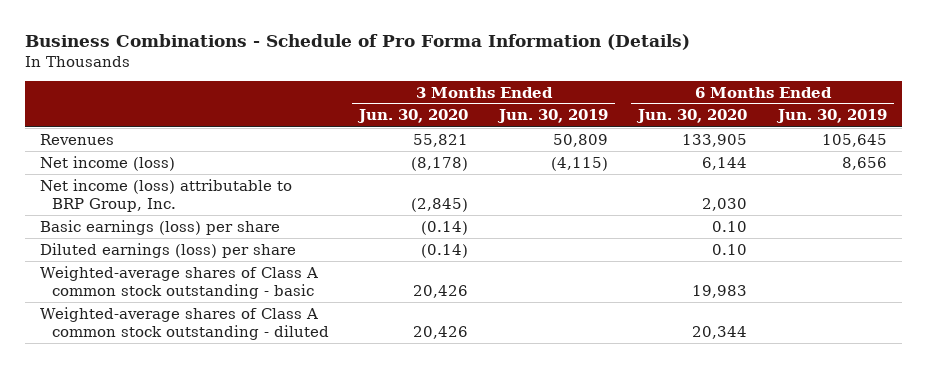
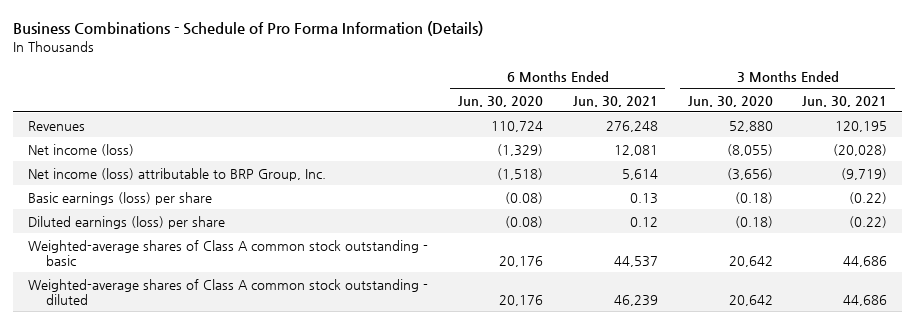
[496,109,608,124] Jun. 30, 2019 -> none
[775,109,887,124] Jun. 30, 2019 -> none
none -> [572,95,658,107] Jun. 30, 2021
none -> [802,95,888,107] Jun. 30, 2021
[413,133,469,147] 55,821 -> [728,120,773,132] 52,880
[682,133,748,147] 133,905 -> [490,120,543,132] 110,724
[411,156,469,171] (8,178) -> [726,143,773,156] (8,055)
[702,156,748,170] 6,144 -> [496,143,543,156] (1,329)
[411,197,469,212] (2,845) -> [726,167,773,180] (3,656)
[702,197,748,211] 2,030 -> [496,167,543,180] (1,518)
[421,220,469,235] (0.14) -> [734,191,773,204] (0.18)
[712,220,748,232] 0.10 -> [504,191,543,204] (0.08)
[421,243,469,258] (0.14) -> [734,215,773,228] (0.18)
[712,243,748,255] 0.10 -> [504,215,543,228] (0.08)
[413,284,469,298] 20,426 -> [728,256,773,268] 20,642
[692,284,748,298] 19,983 -> [498,256,543,268] 20,176
[413,325,469,339] 20,426 -> [728,295,773,307] 20,642
[692,325,748,339] 20,344 -> [498,295,543,307] 20,176

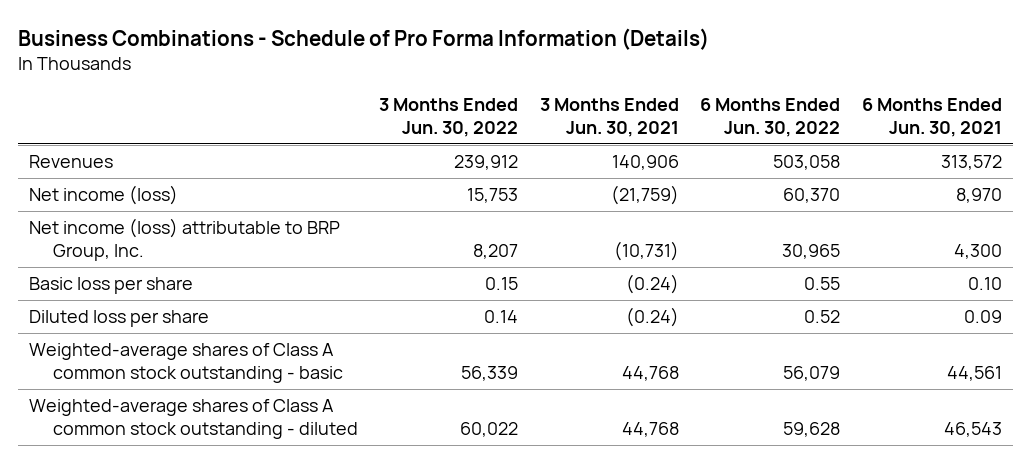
[457,95,543,107] Jun. 30, 2020 -> none
[687,95,773,107] Jun. 30, 2020 -> none
none -> [379,98,519,137] 3 Months Ended Jun. 30, 2022
none -> [700,98,841,137] 6 Months Ended Jun. 30, 2022
[605,120,658,132] 276,248 -> [940,155,1002,171] 313,572
[835,120,888,132] 120,195 -> [611,155,679,171] 140,906
[613,144,658,156] 12,081 -> [955,188,1002,204] 8,970
[833,143,888,156] (20,028) -> [610,185,679,206] (21,759)
[621,168,658,180] 5,614 -> [953,243,1002,259] 4,300
[841,167,888,180] (9,719) -> [613,240,679,261] (10,731)
[27,191,212,205] Basic earnings (loss) per share -> [28,277,193,295] Basic loss per share
[629,192,658,204] 0.13 -> [967,277,1002,291] 0.10
[849,191,888,204] (0.22) -> [625,274,679,295] (0.24)
[27,215,225,229] Diluted earnings (loss) per share -> [28,310,209,328] Diluted loss per share
[629,216,658,227] 0.12 -> [963,310,1002,324] 0.09
[849,215,888,228] (0.22) -> [625,307,679,328] (0.24)
[613,256,658,268] 44,537 -> [946,365,1002,381] 44,561
[843,256,888,268] 44,686 -> [621,365,679,381] 44,768
[613,295,658,307] 46,239 -> [943,421,1002,437] 46,543
[843,295,888,307] 44,686 -> [621,421,679,437] 44,768

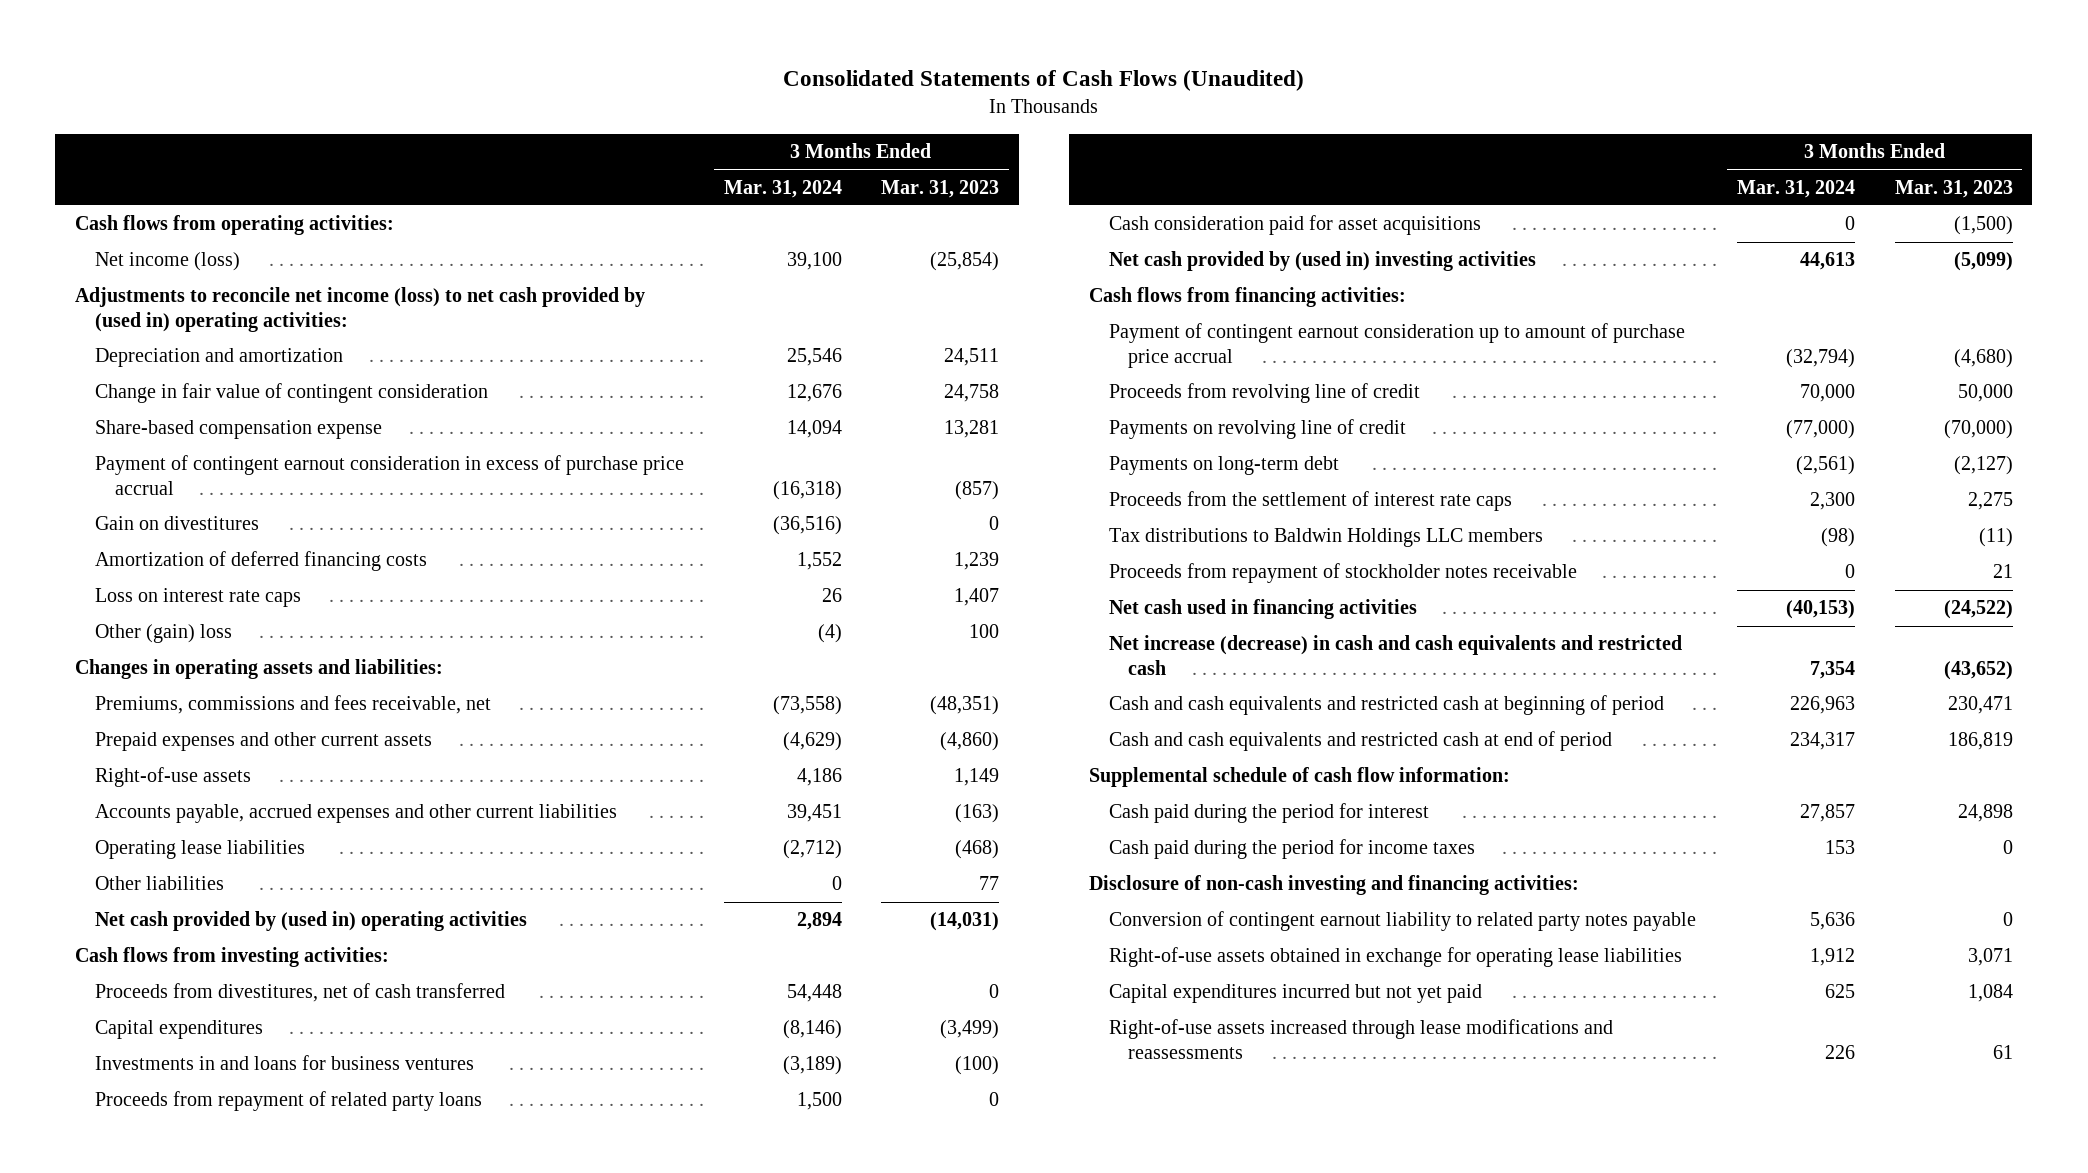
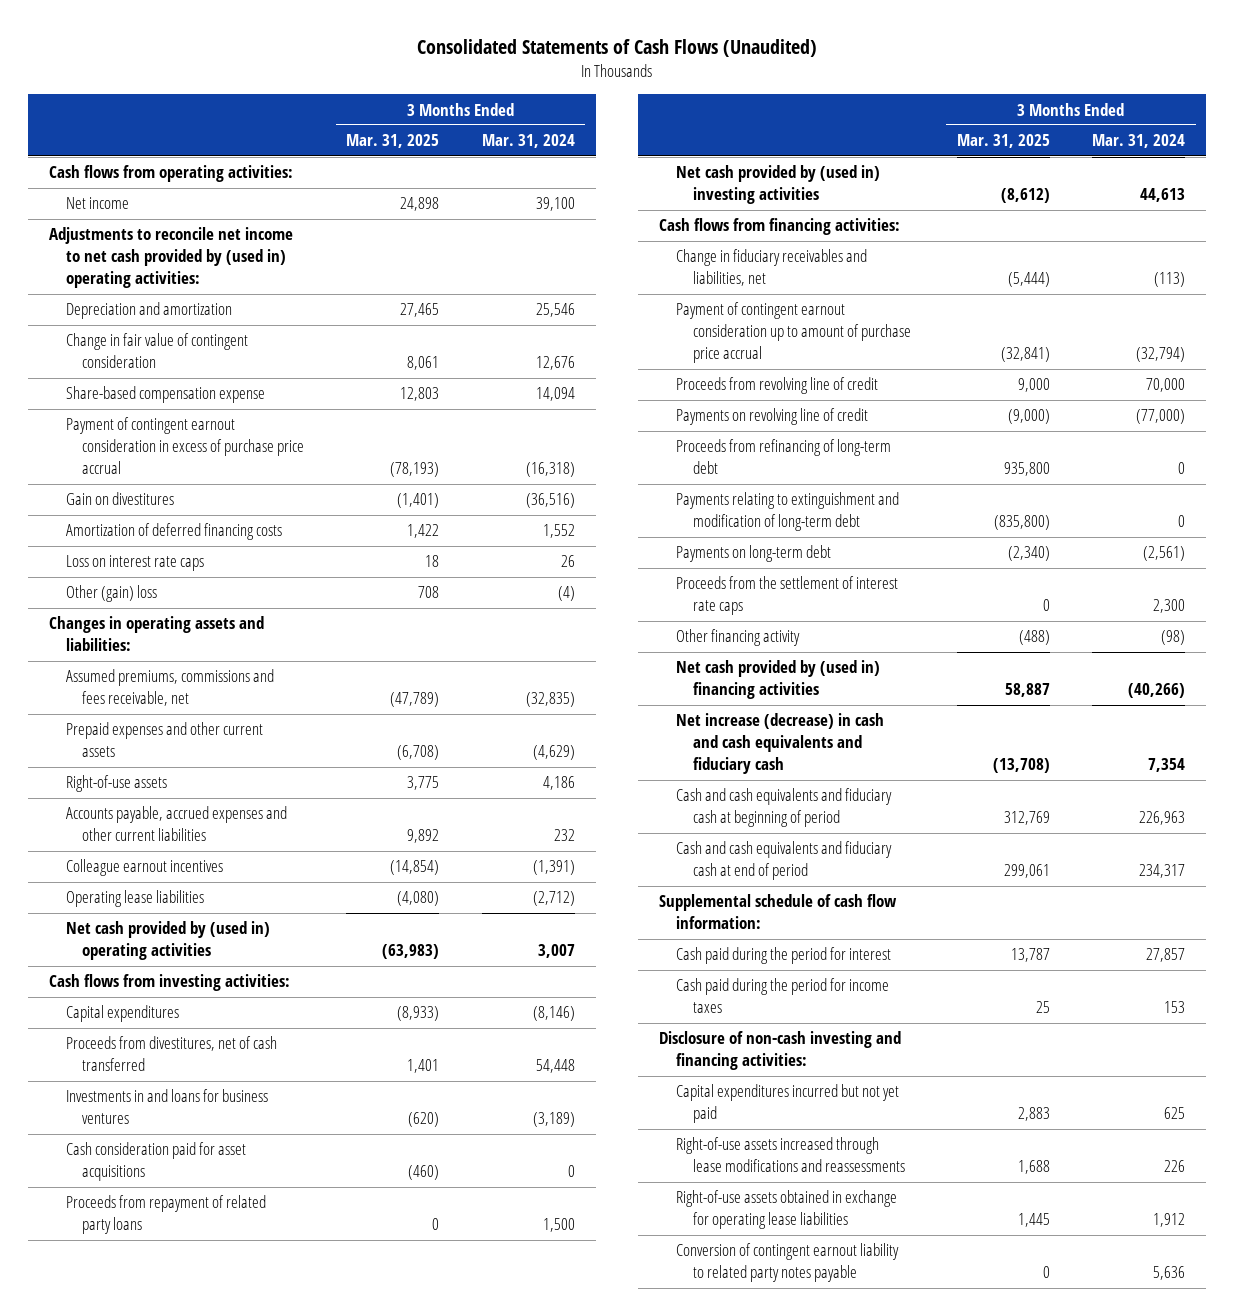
[881,179,1000,198] Mar. 31, 2023 -> none
none -> [346,134,440,149] Mar. 31, 2025
[95,252,241,272] Net income (loss) -> [65,197,129,210] Net income
[75,287,646,333] Adjustments to reconcile net income (loss) to net cash provided by (used in) operating activities: -> [48,227,293,289] Adjustments to reconcile net income to net cash provided by (used in) operating activities:
[95,695,492,715] Premiums, commissions and fees receivable, net -> [65,669,274,707] Assumed premiums, commissions and fees receivable, net
[772,696,842,716] (73,558) -> [525,692,575,708] (32,835)
[786,804,842,823] 39,451 -> [553,829,575,842] 232
none -> [65,859,223,877] Colleague earnout incentives
[95,876,225,891] Other liabilities -> none
[796,912,842,931] 2,894 -> [537,944,575,959] 3,007
[95,983,506,1003] Proceeds from divestitures, net of cash transferred -> [65,1036,277,1072] Proceeds from divestitures, net of cash transferred
[95,1091,483,1112] Proceeds from repayment of related party loans -> [65,1195,266,1235] Proceeds from repayment of related party loans
none -> [676,249,868,287] Change in fiduciary receivables and liabilities, net
none -> [676,439,892,475] Proceeds from refinancing of long-term debt
none -> [676,492,900,532] Payments relating to extinguishment and modification of long-term debt
[1108,528,1543,548] Tax distributions to Baldwin Holdings LLC members -> none
[1108,563,1577,584] Proceeds from repayment of stockholder notes receivable -> none
none -> [676,629,801,647] Other financing activity
[1108,599,1417,620] Net cash used in financing activities -> [676,660,881,700] Net cash provided by (used in) financing activities
[1786,600,1856,620] (40,153) -> [1128,683,1186,699] (40,266)
[1108,635,1682,676] Net increase (decrease) in cash and cash equivalents and restricted cash -> [676,713,885,775] Net increase (decrease) in cash and cash equivalents and fiduciary cash
[1108,695,1664,716] Cash and cash equivalents and restricted cash at beginning of period -> [676,788,893,828] Cash and cash equivalents and fiduciary cash at beginning of period
[1108,731,1612,752] Cash and cash equivalents and restricted cash at end of period -> [676,841,893,881] Cash and cash equivalents and fiduciary cash at end of period
[1108,947,1682,968] Right-of-use assets obtained in exchange for operating lease liabilities -> [676,1190,898,1230] Right-of-use assets obtained in exchange for operating lease liabilities
[1108,911,1696,932] Conversion of contingent earnout liability to related party notes payable -> [676,1243,900,1283] Conversion of contingent earnout liability to related party notes payable

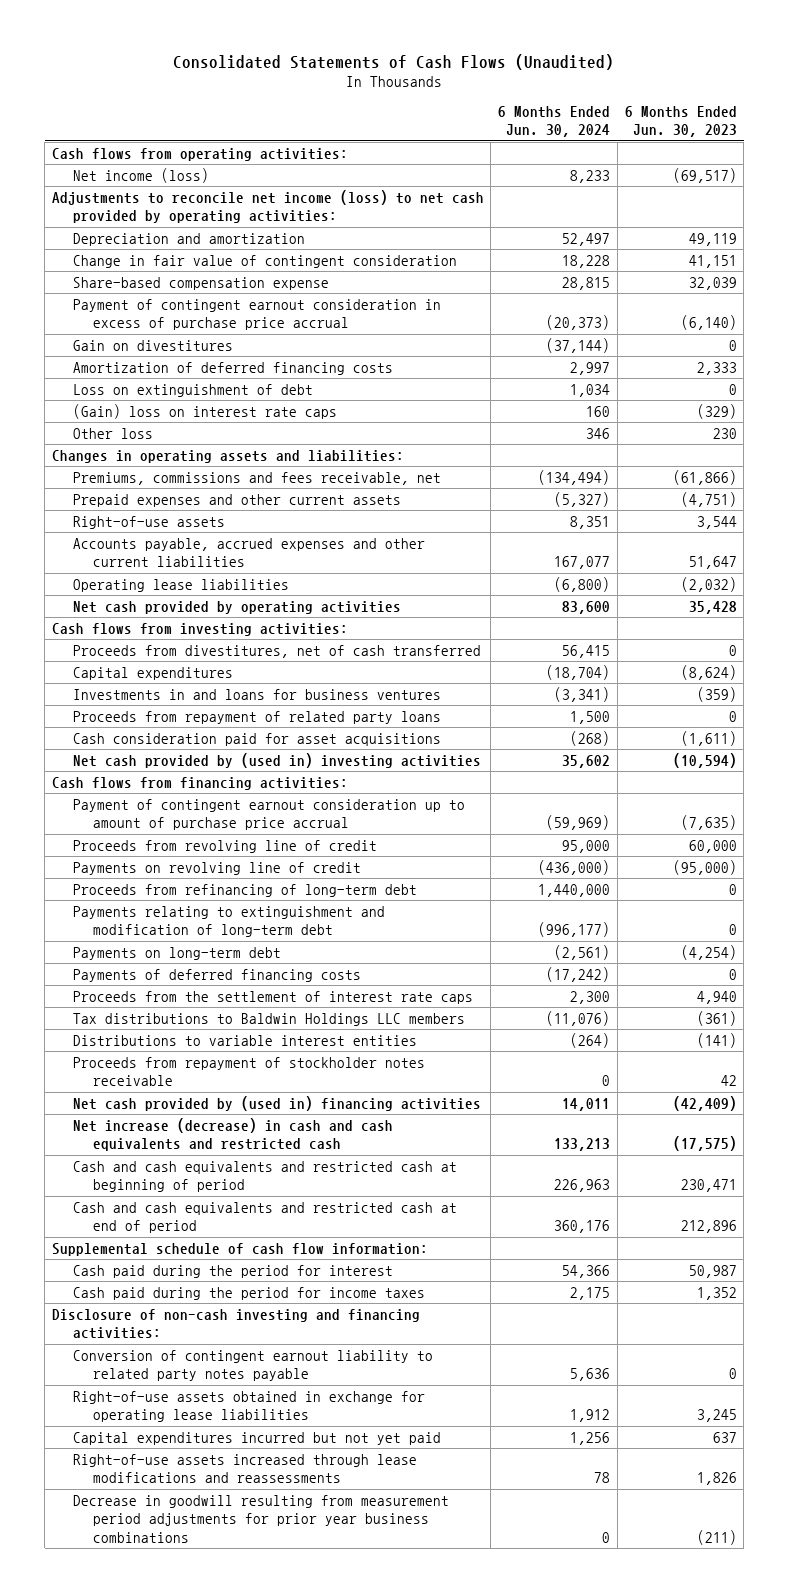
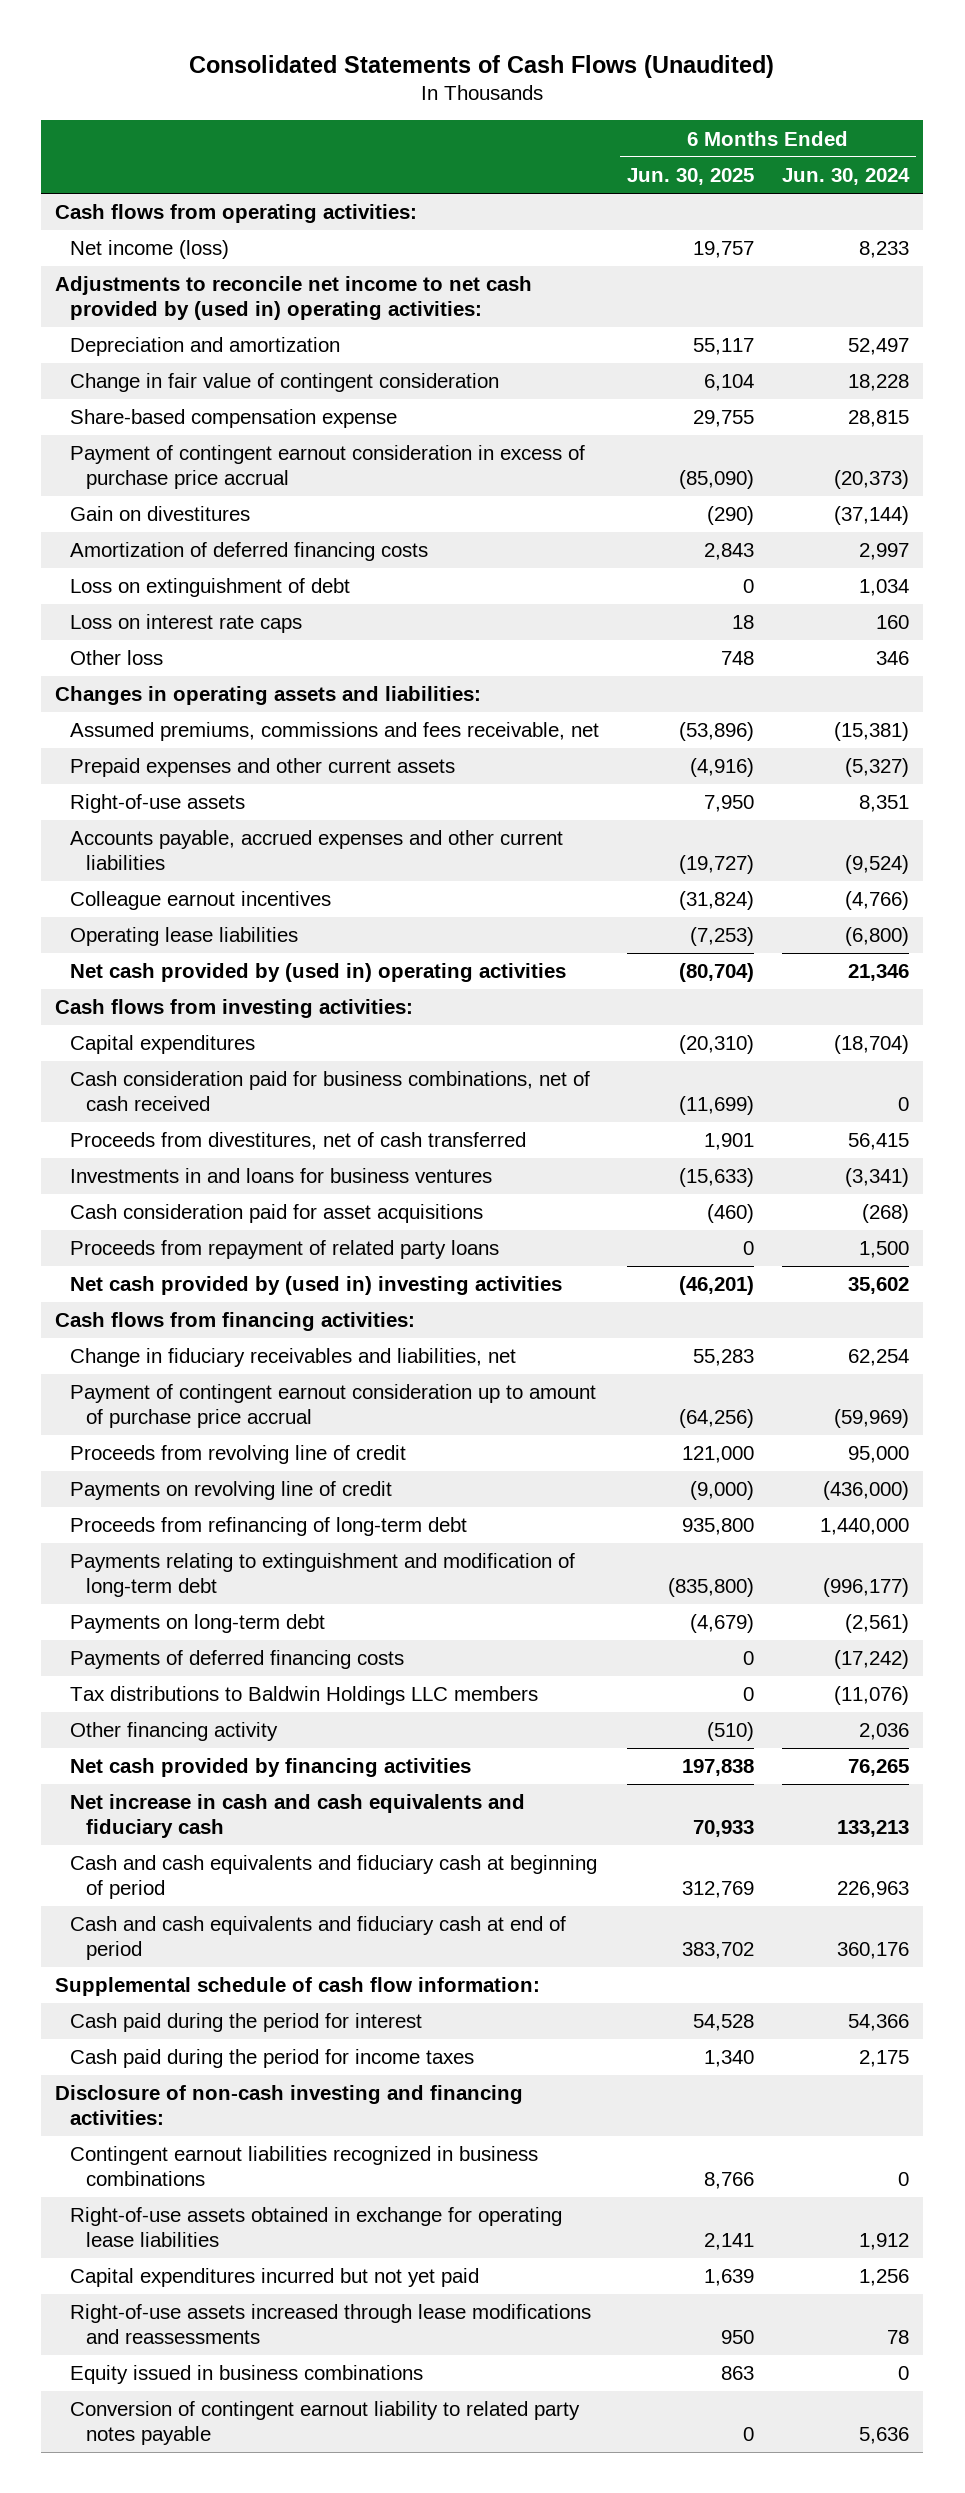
[624,105,737,138] 6 Months Ended Jun. 30, 2023 -> none
none -> [627,167,755,185] Jun. 30, 2025
[51,189,484,224] Adjustments to reconcile net income (loss) to net cash provided by operating activities: -> [55,276,533,320] Adjustments to reconcile net income to net cash provided by (used in) operating activities:
[72,403,337,419] (Gain) loss on interest rate caps -> [70,614,303,634] Loss on interest rate caps
[72,471,441,485] Premiums, commissions and fees receivable, net -> [70,722,600,742] Assumed premiums, commissions and fees receivable, net
[538,469,611,485] (134,494) -> [834,722,910,742] (15,381)
[554,556,611,570] 167,077 -> [845,854,910,874] (9,524)
none -> [70,891,332,911] Colleague earnout incentives
[72,600,401,614] Net cash provided by operating activities -> [70,963,567,983] Net cash provided by (used in) operating activities
[562,600,611,614] 83,600 -> [848,964,910,982] 21,346
none -> [70,1071,591,1111] Cash consideration paid for business combinations, net of cash received
[72,644,481,658] Proceeds from divestitures, net of cash transferred -> [70,1132,527,1151] Proceeds from divestitures, net of cash transferred
[72,710,441,724] Proceeds from repayment of related party loans -> [70,1240,500,1260] Proceeds from repayment of related party loans
none -> [70,1348,517,1368] Change in fiduciary receivables and liabilities, net
[72,990,473,1004] Proceeds from the settlement of interest rate caps -> none
[72,1034,417,1046] Distributions to variable interest entities -> none
[72,1056,425,1087] Proceeds from repayment of stockholder notes receivable -> none
none -> [70,1722,279,1742] Other financing activity
[72,1095,481,1111] Net cash provided by (used in) financing activities -> [70,1758,472,1778] Net cash provided by financing activities
[562,1097,611,1111] 14,011 -> [848,1759,910,1777] 76,265
[72,1117,393,1152] Net increase (decrease) in cash and cash equivalents and restricted cash -> [70,1794,526,1838] Net increase in cash and cash equivalents and fiduciary cash
[72,1160,457,1193] Cash and cash equivalents and restricted cash at beginning of period -> [70,1855,598,1899] Cash and cash equivalents and fiduciary cash at beginning of period
[72,1201,457,1234] Cash and cash equivalents and restricted cash at end of period -> [70,1916,567,1960] Cash and cash equivalents and fiduciary cash at end of period
none -> [70,2146,539,2186] Contingent earnout liabilities recognized in business combinations
[72,1494,449,1543] Decrease in goodwill resulting from measurement period adjustments for prior year business combinations -> none
none -> [70,2365,424,2385] Equity issued in business combinations
[72,1349,433,1382] Conversion of contingent earnout liability to related party notes payable -> [70,2401,581,2445] Conversion of contingent earnout liability to related party notes payable

